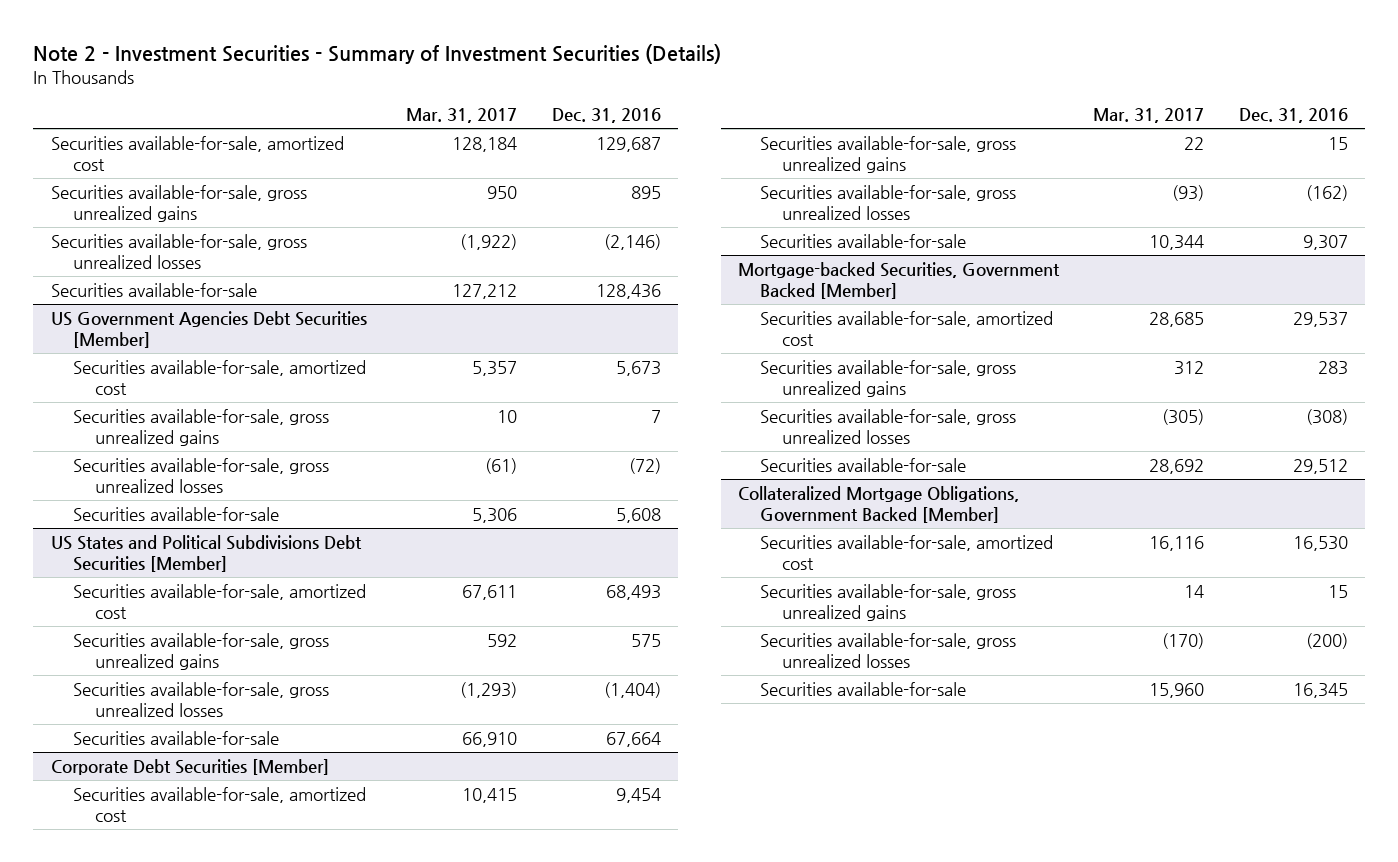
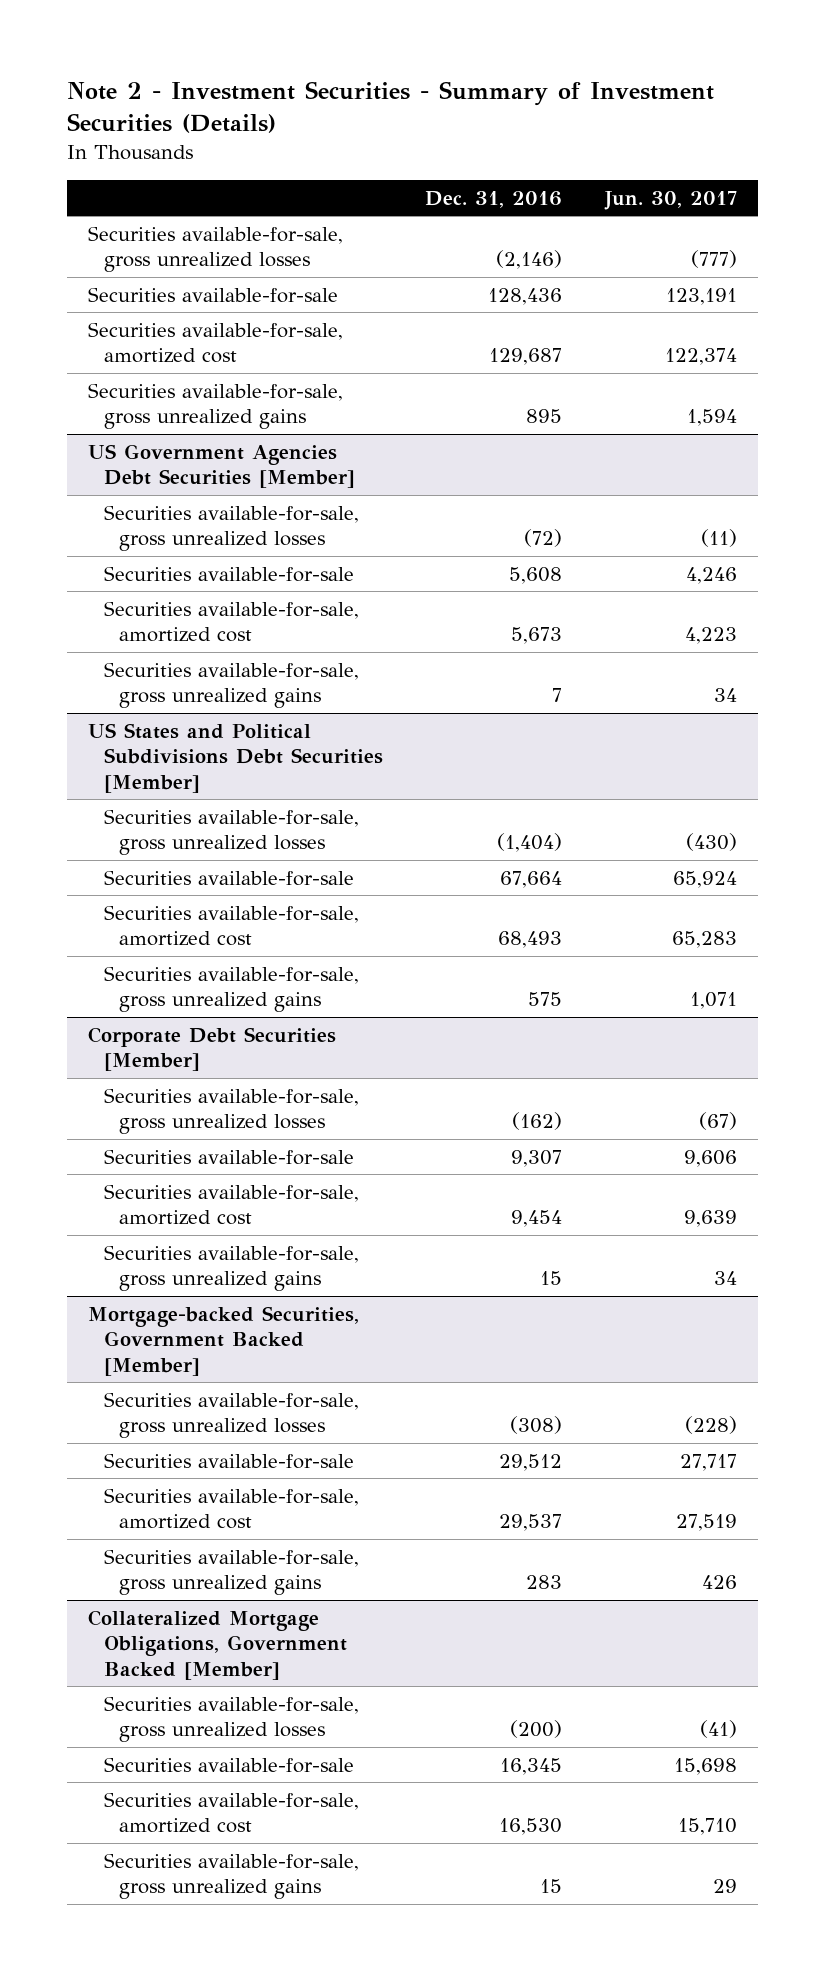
[406,108,518,124] Mar. 31, 2017 -> none
none -> [603,190,737,210] Jun. 30, 2017
[50,135,344,172] Securities available-for-sale, amortized cost -> [88,321,344,364] Securities available-for-sale, amortized cost
[50,184,307,223] Securities available-for-sale, gross unrealized gains -> [88,382,344,430] Securities available-for-sale, gross unrealized gains
[72,359,366,396] Securities available-for-sale, amortized cost -> [103,600,359,643] Securities available-for-sale, amortized cost
[72,408,329,447] Securities available-for-sale, gross unrealized gains -> [103,661,359,709] Securities available-for-sale, gross unrealized gains
[72,583,366,620] Securities available-for-sale, amortized cost -> [103,904,359,947] Securities available-for-sale, amortized cost
[72,632,329,671] Securities available-for-sale, gross unrealized gains -> [103,965,359,1013] Securities available-for-sale, gross unrealized gains
[72,786,366,823] Securities available-for-sale, amortized cost -> [103,1183,359,1226] Securities available-for-sale, amortized cost
[759,135,1016,174] Securities available-for-sale, gross unrealized gains -> [103,1244,359,1292] Securities available-for-sale, gross unrealized gains
[759,310,1053,347] Securities available-for-sale, amortized cost -> [103,1487,359,1530] Securities available-for-sale, amortized cost
[759,359,1016,398] Securities available-for-sale, gross unrealized gains -> [103,1548,359,1596] Securities available-for-sale, gross unrealized gains
[759,534,1053,571] Securities available-for-sale, amortized cost -> [103,1791,359,1834] Securities available-for-sale, amortized cost
[759,583,1016,622] Securities available-for-sale, gross unrealized gains -> [103,1852,359,1900] Securities available-for-sale, gross unrealized gains

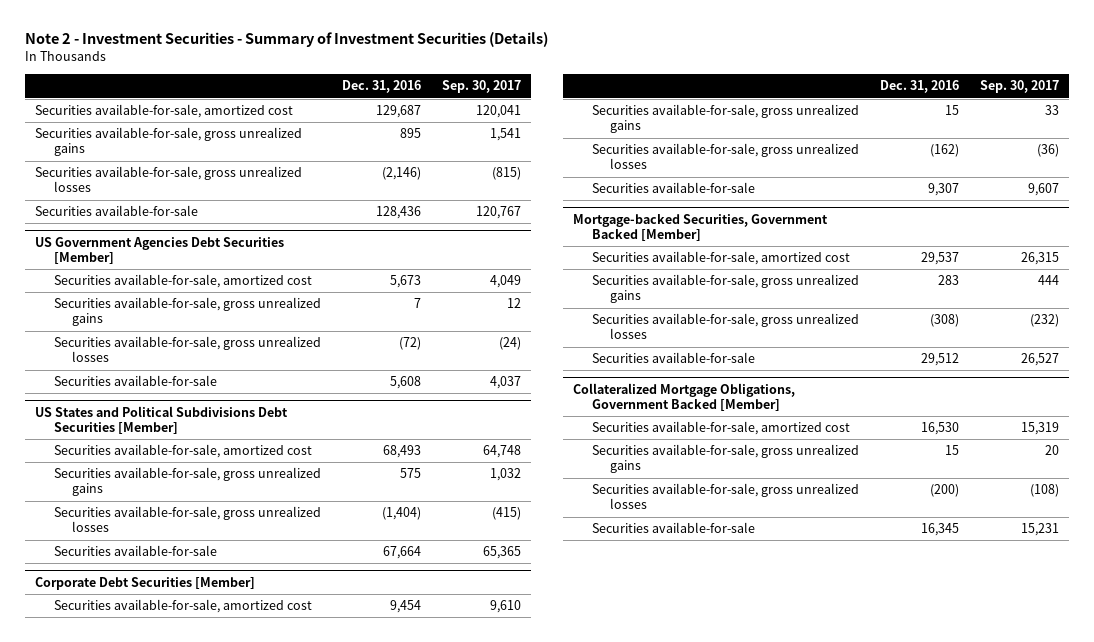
[603,190,737,210] Jun. 30, 2017 -> none
none -> [441,80,521,94] Sep. 30, 2017
[88,225,344,273] Securities available-for-sale, gross unrealized losses -> [35,166,303,193] Securities available-for-sale, gross unrealized losses
[88,286,339,303] Securities available-for-sale -> [35,205,199,217] Securities available-for-sale
[103,504,359,552] Securities available-for-sale, gross unrealized losses -> [53,336,321,363] Securities available-for-sale, gross unrealized losses
[103,565,354,582] Securities available-for-sale -> [53,375,217,387] Securities available-for-sale
[103,808,359,856] Securities available-for-sale, gross unrealized losses -> [53,506,321,533] Securities available-for-sale, gross unrealized losses
[103,869,354,886] Securities available-for-sale -> [53,545,217,557] Securities available-for-sale
[103,1087,359,1135] Securities available-for-sale, gross unrealized losses -> [591,143,859,170] Securities available-for-sale, gross unrealized losses
[103,1148,354,1165] Securities available-for-sale -> [591,182,755,194] Securities available-for-sale
[103,1391,359,1439] Securities available-for-sale, gross unrealized losses -> [591,313,859,340] Securities available-for-sale, gross unrealized losses
[103,1452,354,1469] Securities available-for-sale -> [591,352,755,364] Securities available-for-sale
[103,1695,359,1743] Securities available-for-sale, gross unrealized losses -> [591,483,859,510] Securities available-for-sale, gross unrealized losses
[103,1756,354,1773] Securities available-for-sale -> [591,522,755,534] Securities available-for-sale

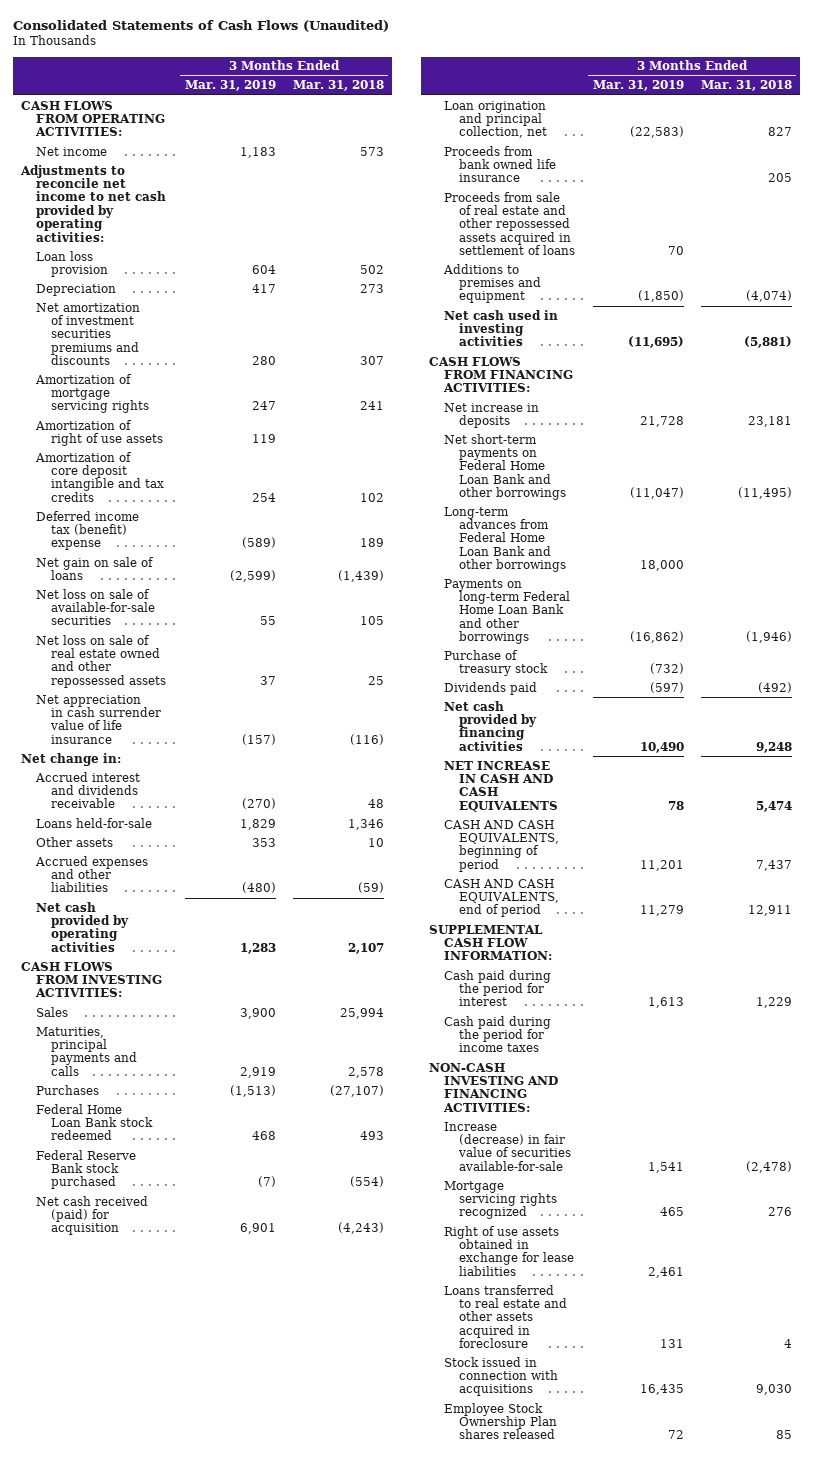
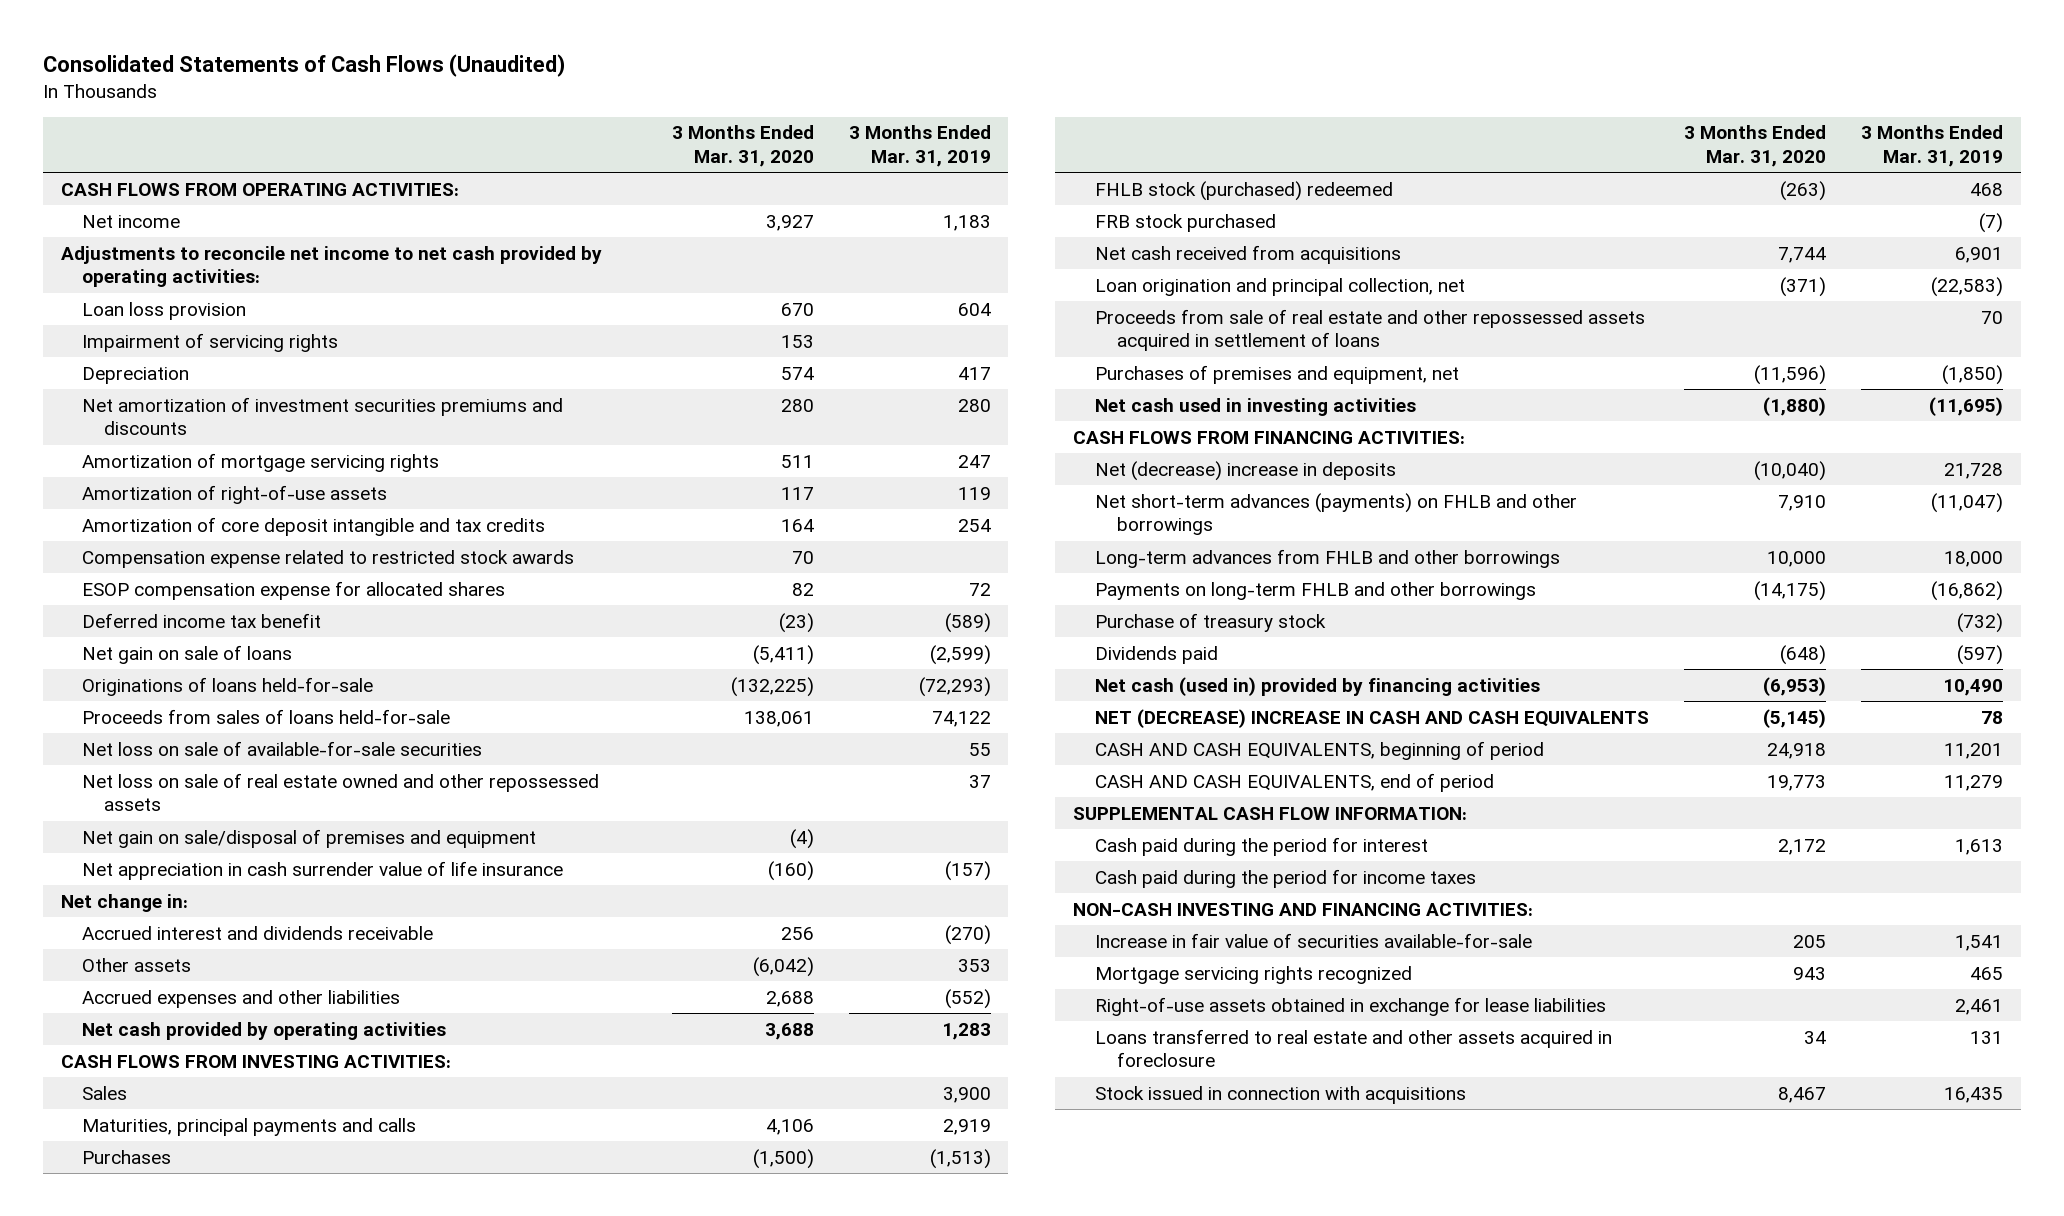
[292,80,384,92] Mar. 31, 2018 -> none
none -> [671,125,814,167] 3 Months Ended Mar. 31, 2020
none -> [82,332,339,352] Impairment of servicing rights
[35,419,164,446] Amortization of right of use assets -> [82,484,388,504] Amortization of right-of-use assets
none -> [82,549,575,568] Compensation expense related to restricted stock awards
none -> [82,580,506,600] ESOP compensation expense for allocated shares
[36,510,140,551] Deferred income tax (benefit) expense -> [82,612,322,628] Deferred income tax benefit
none -> [82,676,374,696] Originations of loans held-for-sale
none -> [82,708,451,724] Proceeds from sales of loans held-for-sale
none -> [82,828,537,848] Net gain on sale/disposal of premises and equipment
[36,817,153,828] Loans held-for-sale -> none
[241,882,276,894] (480) -> [944,988,991,1009] (552)
[36,1103,154,1141] Federal Home Loan Bank stock redeemed -> [1094,180,1393,201] FHLB stock (purchased) redeemed
[36,1149,137,1190] Federal Reserve Bank stock purchased -> [1094,213,1276,232] FRB stock purchased
[36,1195,149,1236] Net cash received (paid) for acquisition -> [1094,244,1401,264] Net cash received from acquisitions
[444,145,557,183] Proceeds from bank owned life insurance -> none
[443,263,542,304] Additions to premises and equipment -> [1094,364,1459,384] Purchases of premises and equipment, net
[444,402,540,428] Net increase in deposits -> [1094,460,1396,481] Net (decrease) increase in deposits
[444,433,567,501] Net short-term payments on Federal Home Loan Bank and other borrowings -> [1094,492,1577,536] Net short-term advances (payments) on FHLB and other borrowings
[444,506,567,573] Long-term advances from Federal Home Loan Bank and other borrowings -> [1094,548,1560,568] Long-term advances from FHLB and other borrowings
[444,578,571,645] Payments on long-term Federal Home Loan Bank and other borrowings -> [1094,581,1536,600] Payments on long-term FHLB and other borrowings
[444,700,538,751] Net cash provided by financing activities -> [1094,676,1540,696] Net cash (used in) provided by financing activities
[444,760,559,812] NET INCREASE IN CASH AND CASH EQUIVALENTS -> [1094,708,1649,728] NET (DECREASE) INCREASE IN CASH AND CASH EQUIVALENTS
[444,1121,572,1171] Increase (decrease) in fair value of securities available-for-sale -> [1094,932,1532,948] Increase in fair value of securities available-for-sale
[444,1225,575,1276] Right of use assets obtained in exchange for lease liabilities -> [1094,996,1606,1016] Right-of-use assets obtained in exchange for lease liabilities
[444,1402,558,1440] Employee Stock Ownership Plan shares released -> none

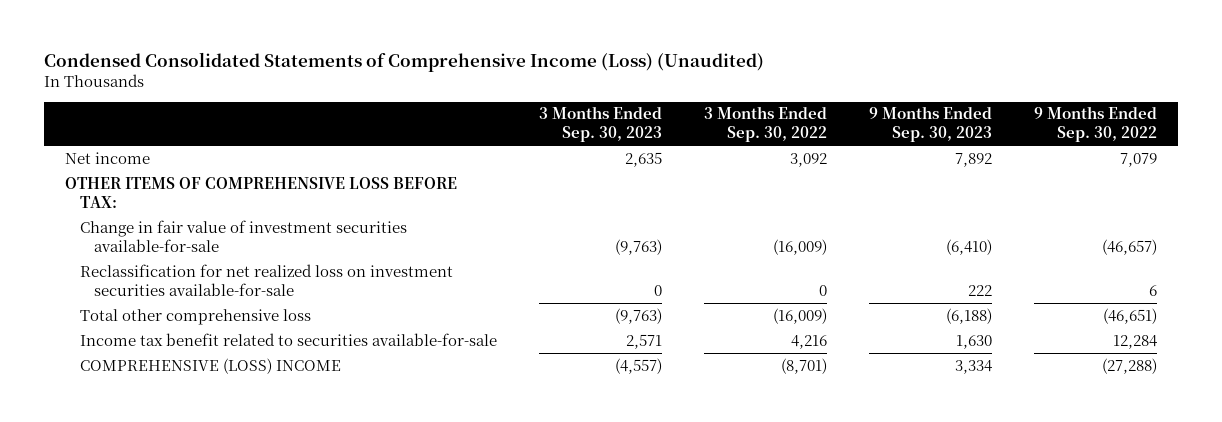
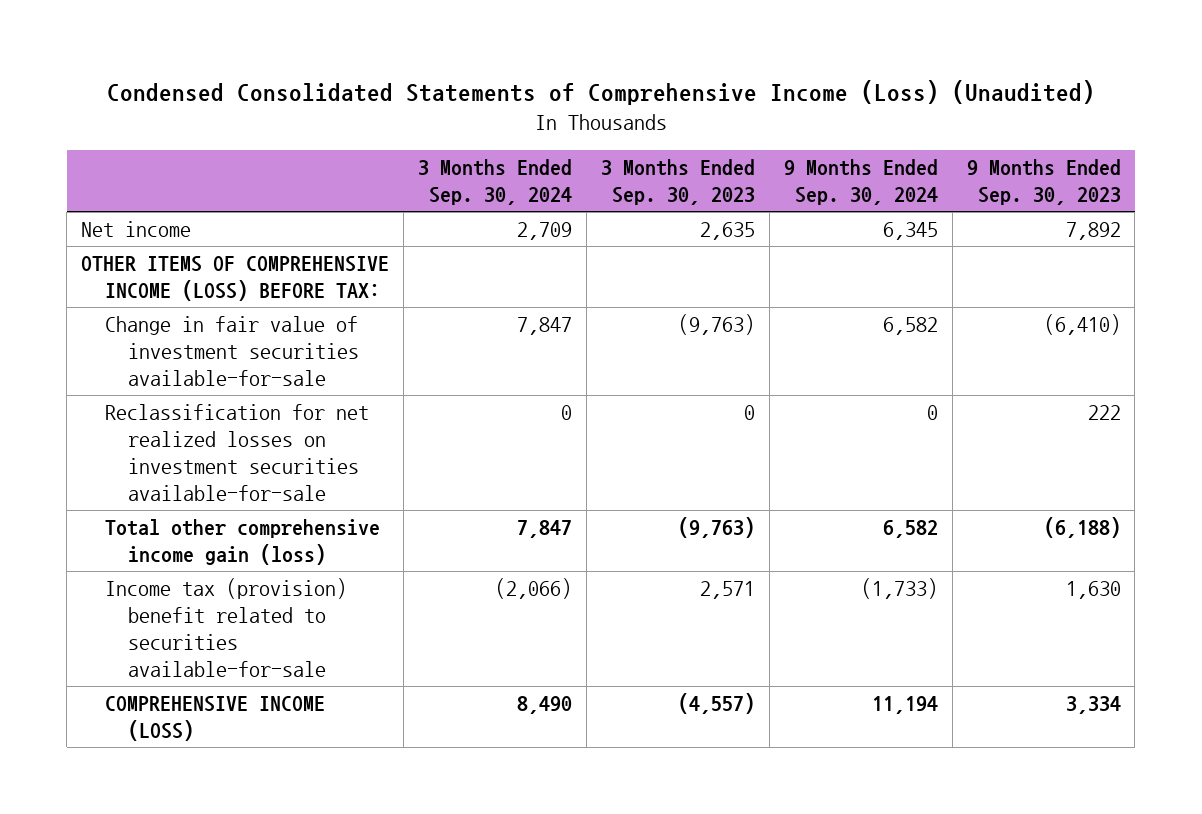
[703,106,827,143] 3 Months Ended Sep. 30, 2022 -> none
[1033,106,1157,143] 9 Months Ended Sep. 30, 2022 -> none
none -> [418,159,573,206] 3 Months Ended Sep. 30, 2024
none -> [783,159,938,206] 9 Months Ended Sep. 30, 2024
[64,176,457,208] OTHER ITEMS OF COMPREHENSIVE LOSS BEFORE TAX: -> [81,255,390,301] OTHER ITEMS OF COMPREHENSIVE INCOME (LOSS) BEFORE TAX:
[79,263,453,296] Reclassification for net realized loss on investment securities available-for-sale -> [104,403,369,502] Reclassification for net realized losses on investment securities available-for-sale
[79,308,311,325] Total other comprehensive loss -> [104,518,380,565] Total other comprehensive income gain (loss)
[79,332,497,346] Income tax benefit related to securities available-for-sale -> [104,577,347,678] Income tax (provision) benefit related to securities available-for-sale
[79,357,341,374] COMPREHENSIVE (LOSS) INCOME -> [104,695,325,741] COMPREHENSIVE INCOME (LOSS)

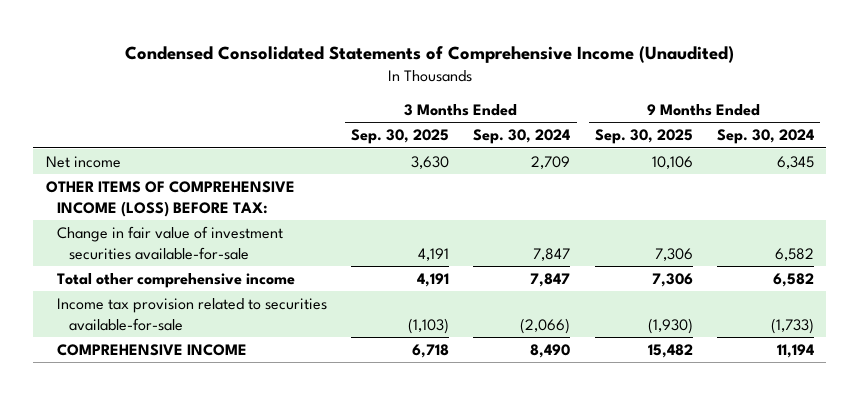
[106,79,1095,105] Condensed Consolidated Statements of Comprehensive Income (Loss) (Unaudited) -> [124,45,734,63] Condensed Consolidated Statements of Comprehensive Income (Unaudited)
[600,159,755,206] 3 Months Ended Sep. 30, 2023 -> none
[966,159,1121,206] 9 Months Ended Sep. 30, 2023 -> none
none -> [351,129,450,145] Sep. 30, 2025
none -> [594,129,693,145] Sep. 30, 2025
[104,403,369,502] Reclassification for net realized losses on investment securities available-for-sale -> none
[104,518,380,565] Total other comprehensive income gain (loss) -> [57,273,296,289] Total other comprehensive income
[104,577,347,678] Income tax (provision) benefit related to securities available-for-sale -> [57,298,328,331] Income tax provision related to securities available-for-sale
[104,695,325,741] COMPREHENSIVE INCOME (LOSS) -> [57,344,248,357] COMPREHENSIVE INCOME

